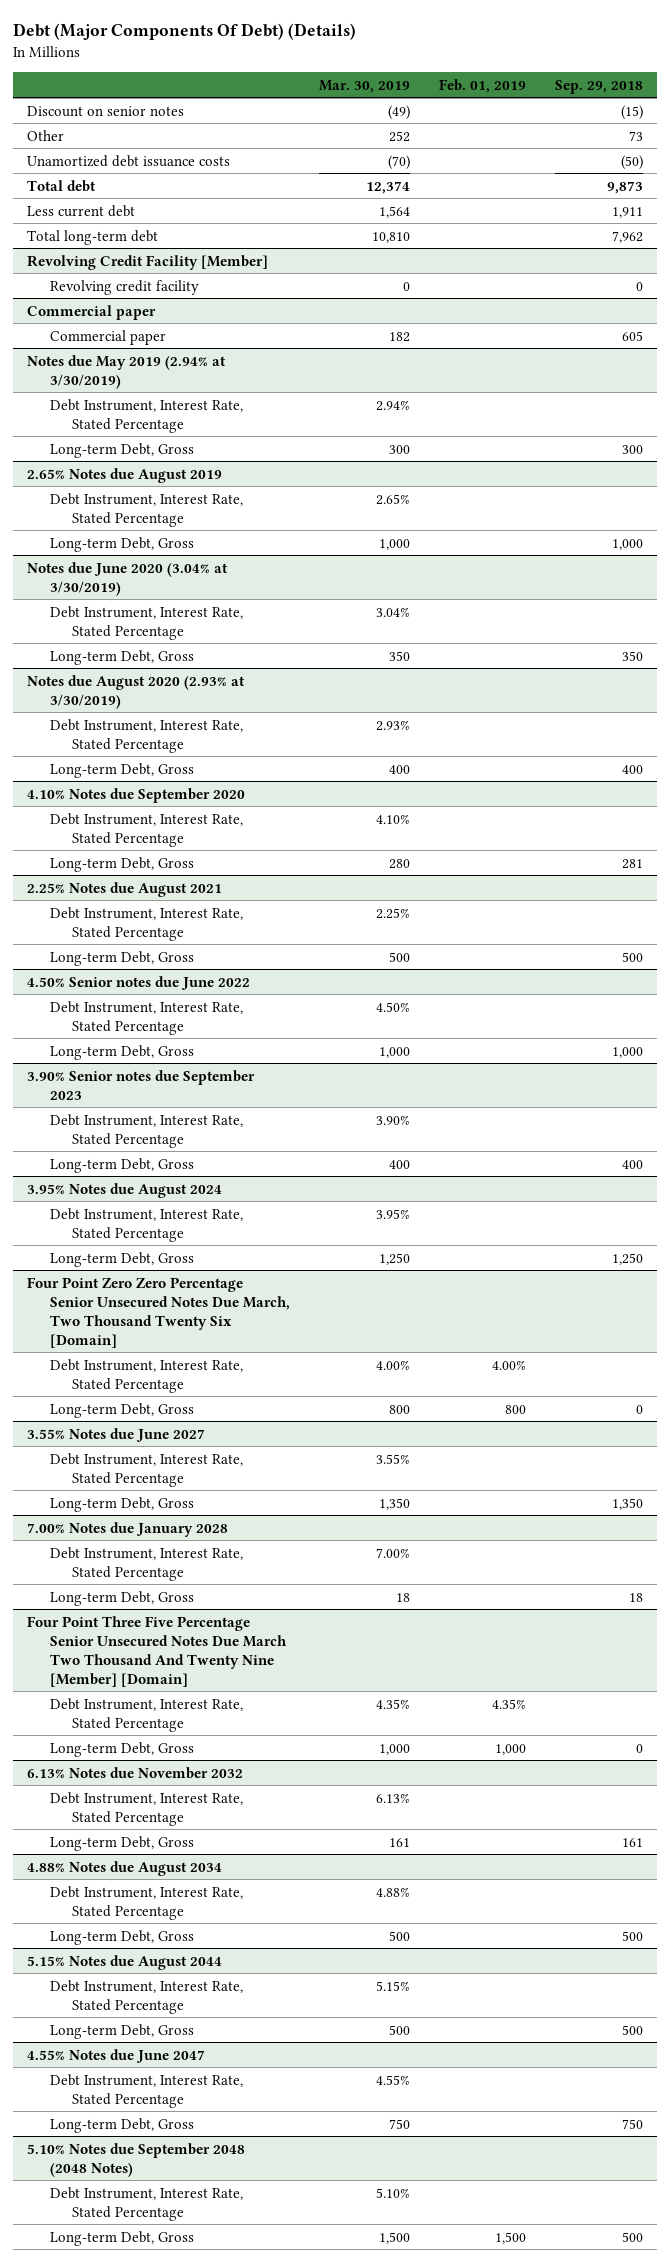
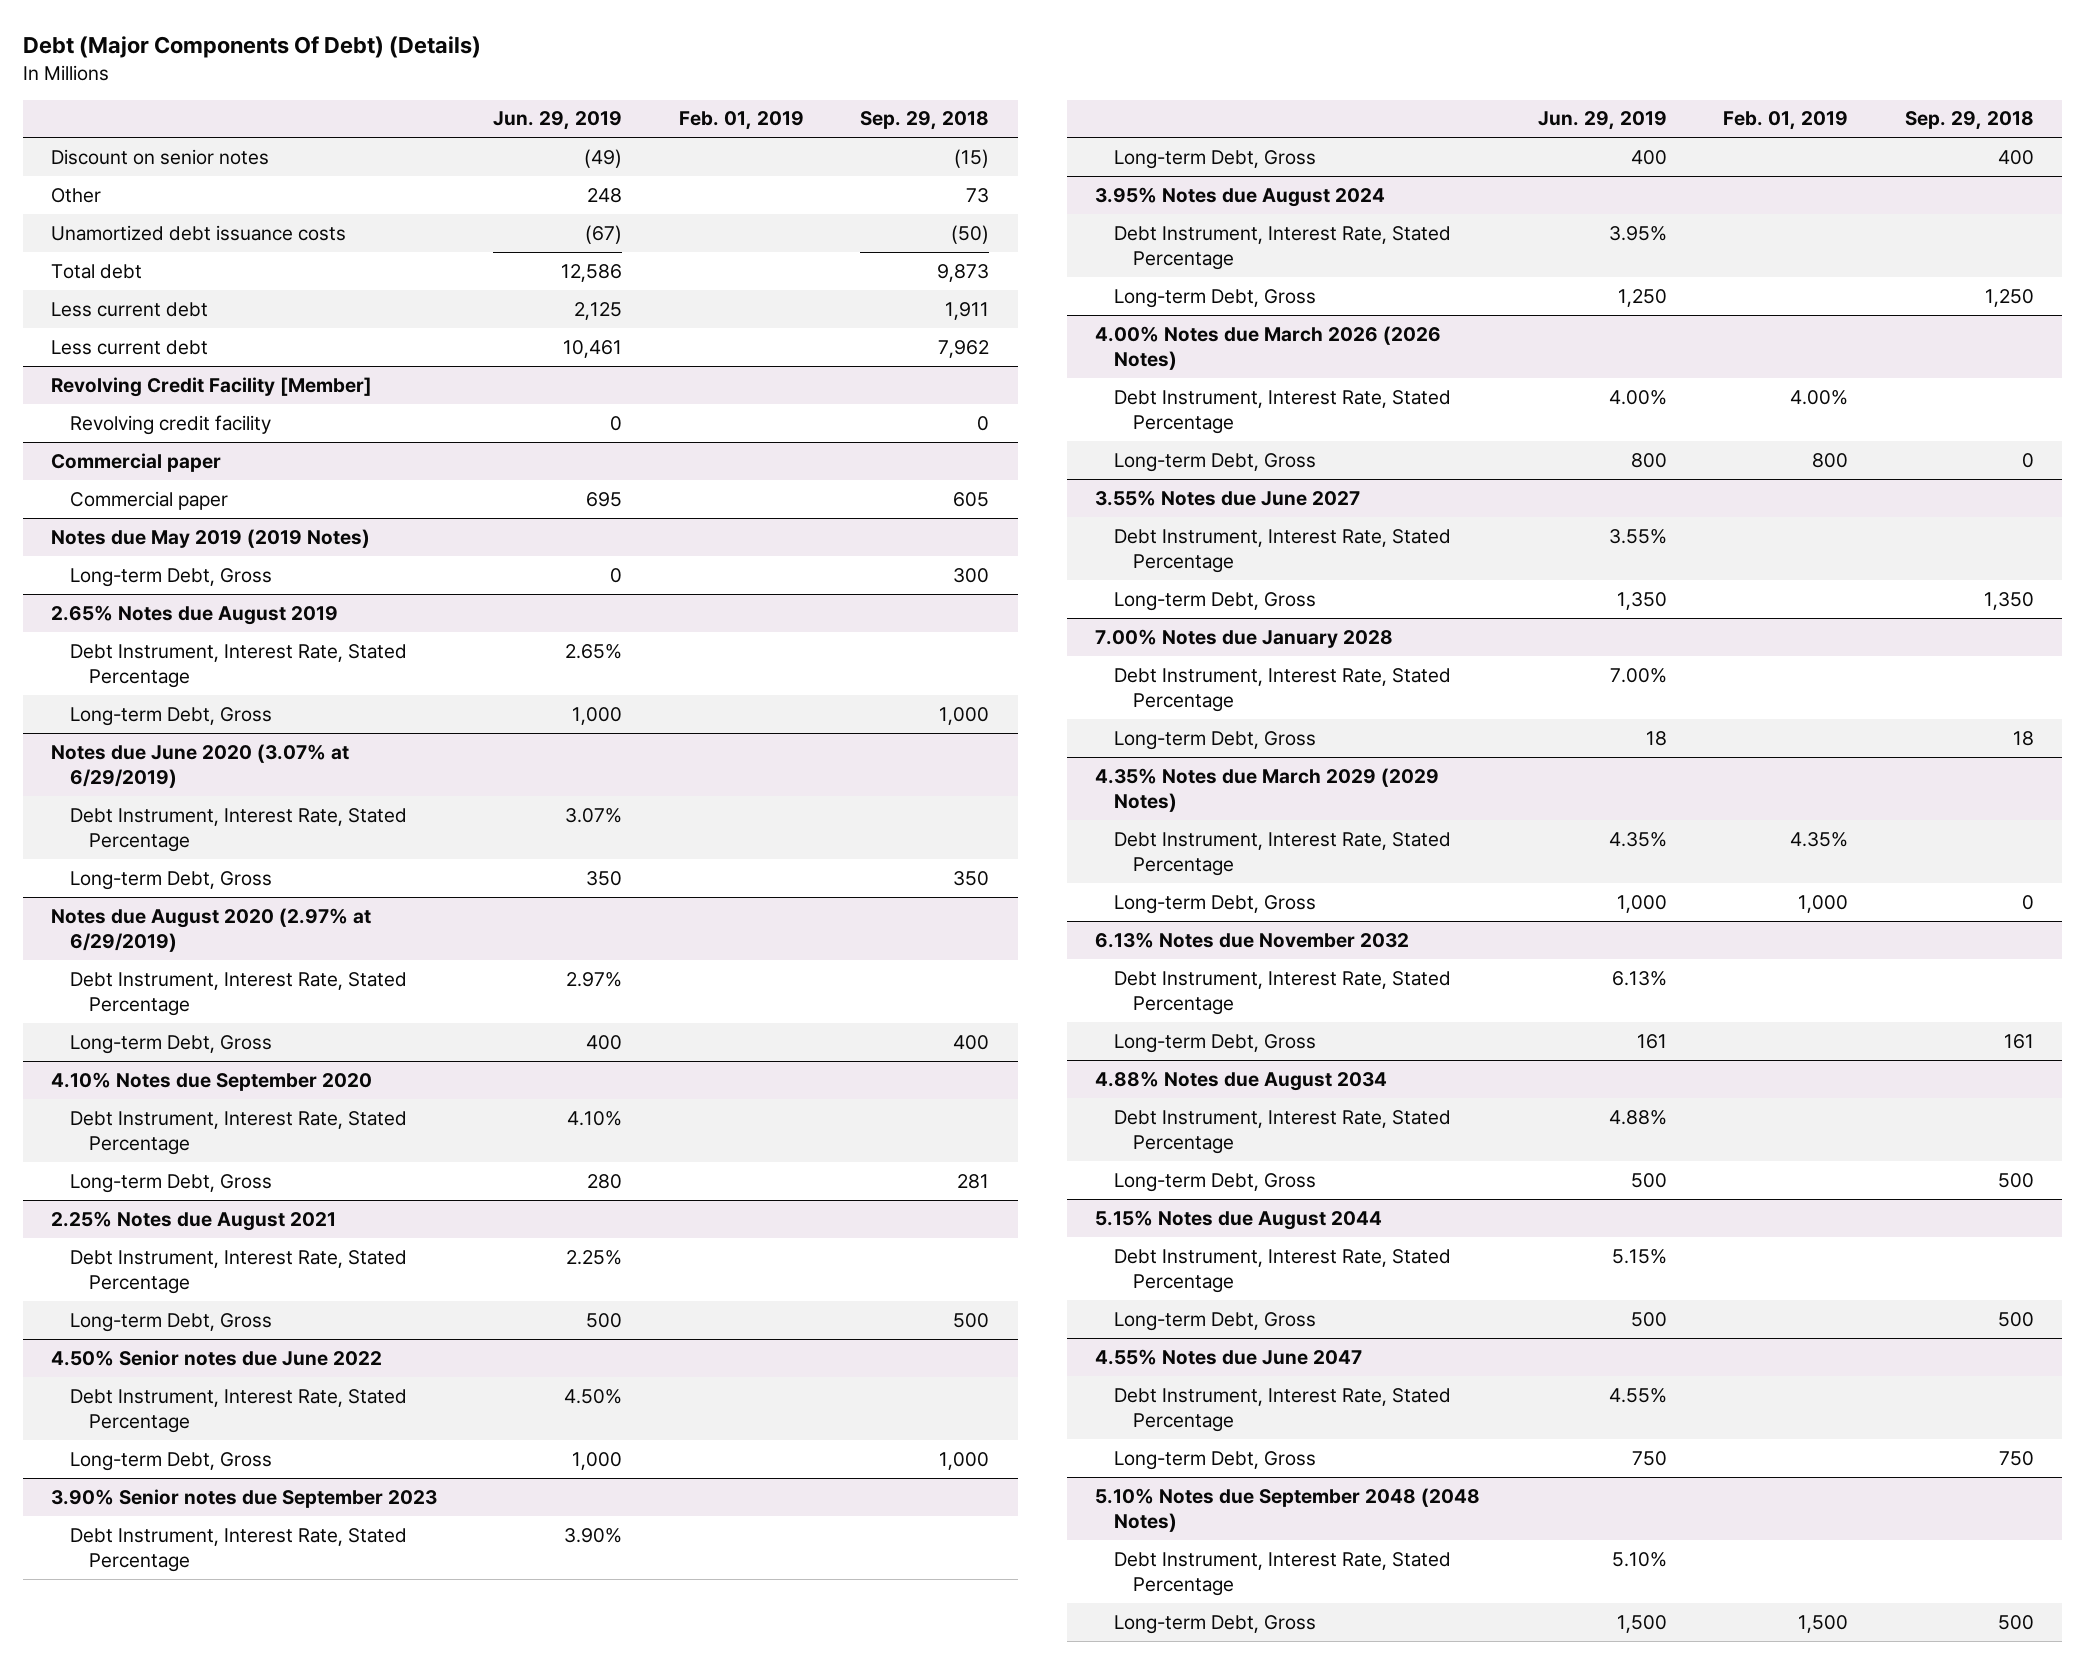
[318,79,410,93] Mar. 30, 2019 -> none
none -> [493,111,623,131] Jun. 29, 2019
[27,229,159,245] Total long-term debt -> [50,339,208,355] Less current debt
[49,398,243,433] Debt Instrument, Interest Rate, Stated Percentage -> none
[27,354,227,389] Notes due May 2019 (2.94% at 3/30/2019) -> [50,528,370,548] Notes due May 2019 (2019 Notes)
[27,561,229,596] Notes due June 2020 (3.04% at 3/30/2019) -> [50,743,349,789] Notes due June 2020 (3.07% at 6/29/2019)
[27,674,246,709] Notes due August 2020 (2.93% at 3/30/2019) -> [50,907,371,953] Notes due August 2020 (2.97% at 6/29/2019)
[27,1276,290,1348] Four Point Zero Zero Percentage Senior Unsecured Notes Due March, Two Thousand Twenty Six [Domain] -> [1095,325,1442,371] 4.00% Notes due March 2026 (2026 Notes)
[27,1615,287,1687] Four Point Three Five Percentage Senior Unsecured Notes Due March Two Thousand And Twenty Nine [Member] [Domain] -> [1095,767,1440,813] 4.35% Notes due March 2029 (2029 Notes)

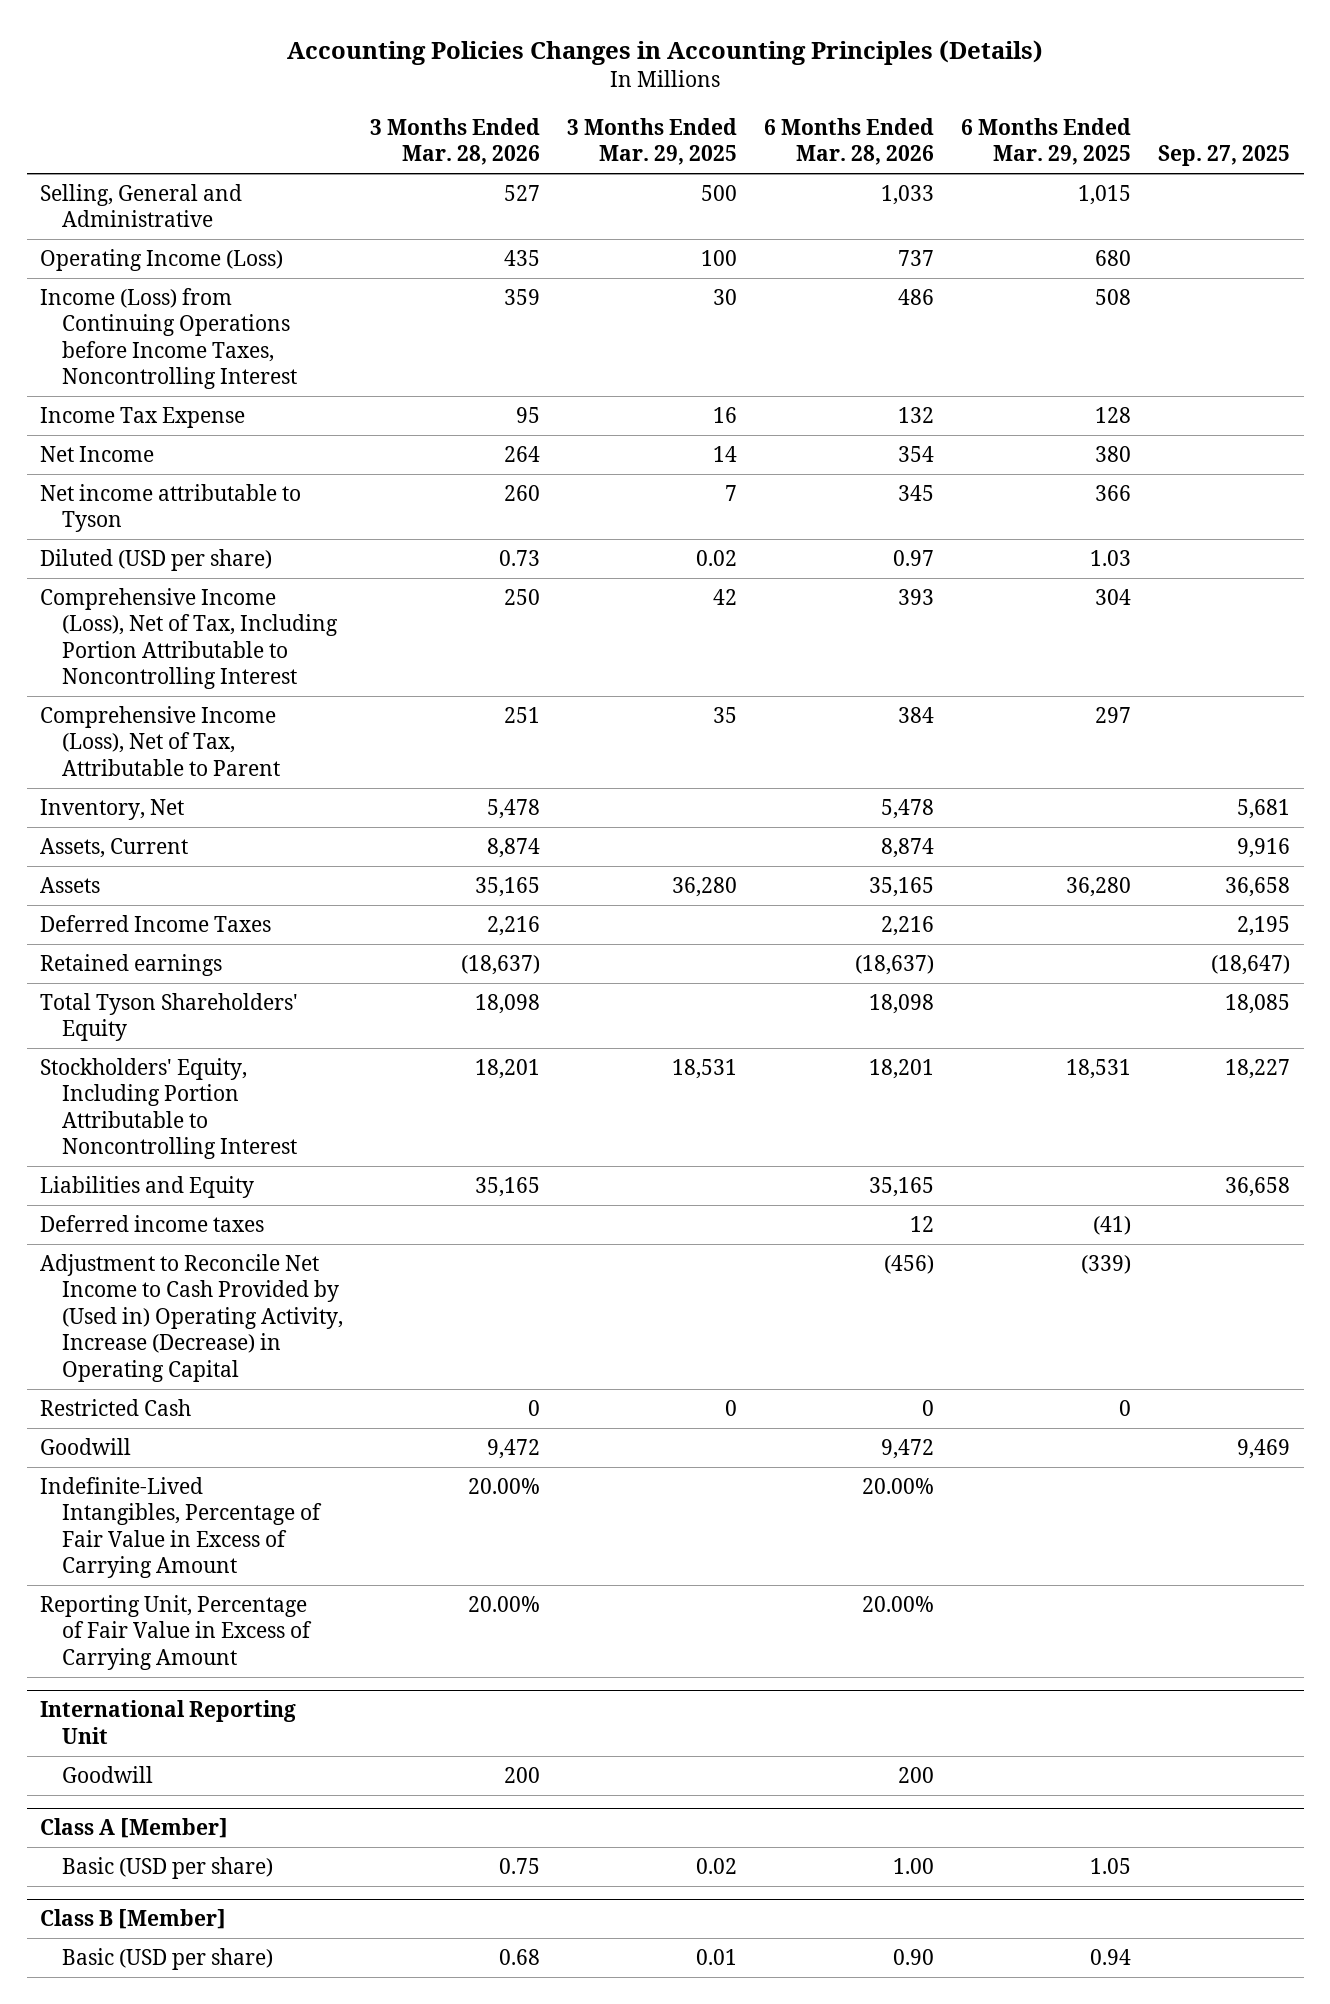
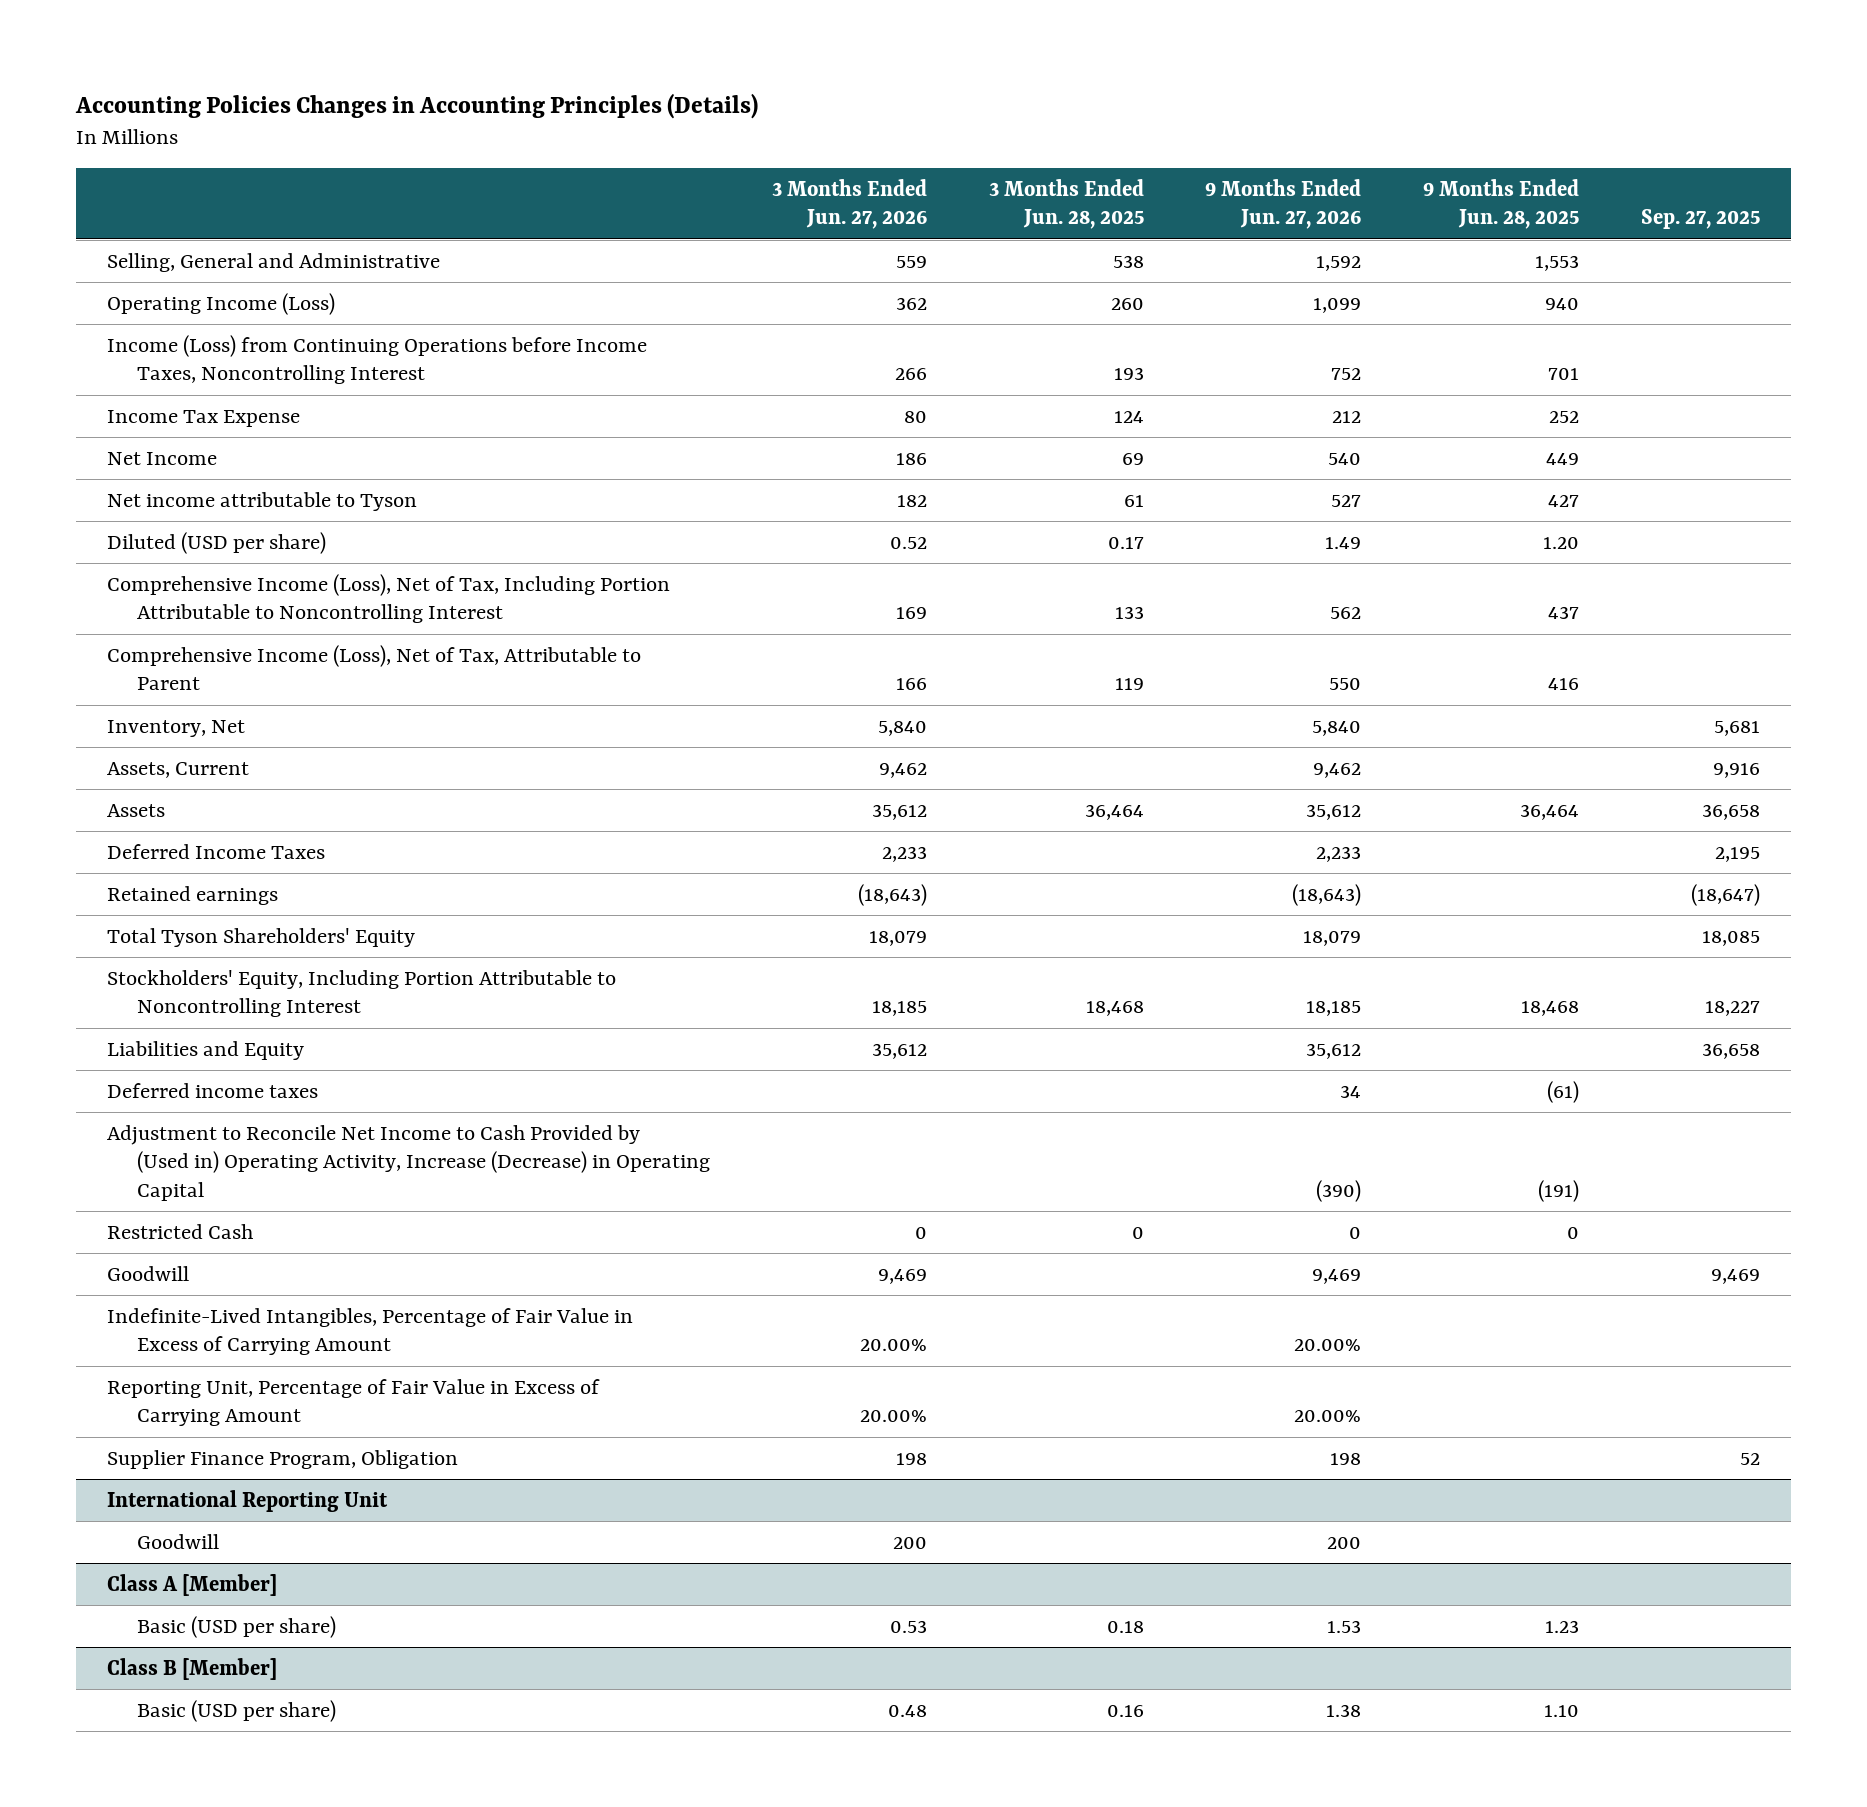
[370,117,541,166] 3 Months Ended Mar. 28, 2026 -> none
[567,117,738,166] 3 Months Ended Mar. 29, 2025 -> none
[764,117,935,166] 6 Months Ended Mar. 28, 2026 -> none
[961,117,1132,166] 6 Months Ended Mar. 29, 2025 -> none
none -> [771,178,927,230] 3 Months Ended Jun. 27, 2026
none -> [988,178,1144,230] 3 Months Ended Jun. 28, 2025
none -> [1205,178,1362,230] 9 Months Ended Jun. 27, 2026
none -> [1423,178,1580,230] 9 Months Ended Jun. 28, 2025
none -> [106,1449,458,1469] Supplier Finance Program, Obligation

